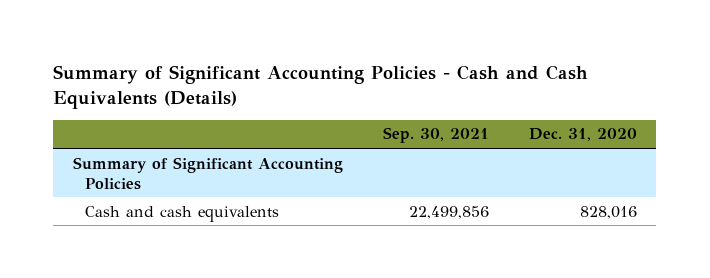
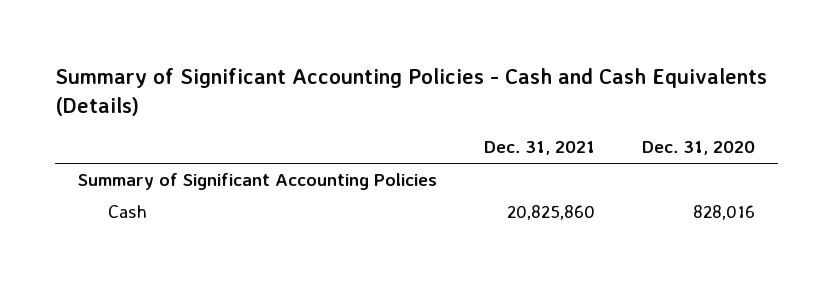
[382,127,489,144] Sep. 30, 2021 -> none
none -> [484,141,596,156] Dec. 31, 2021
[84,205,279,222] Cash and cash equivalents -> [107,205,147,219] Cash

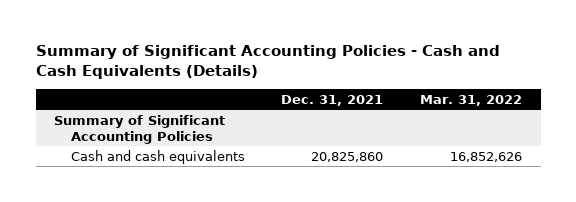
[641,141,755,156] Dec. 31, 2020 -> none
none -> [420,95,523,107] Mar. 31, 2022
[107,205,147,219] Cash -> [70,149,245,164] Cash and cash equivalents

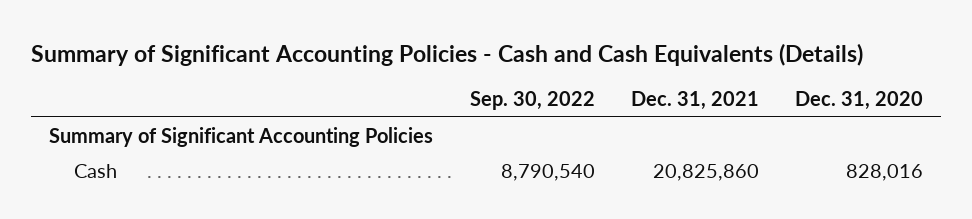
[420,95,523,107] Mar. 31, 2022 -> none
none -> [469,91,595,111] Sep. 30, 2022
none -> [795,91,924,111] Dec. 31, 2020
[70,149,245,164] Cash and cash equivalents -> [74,163,118,178] Cash

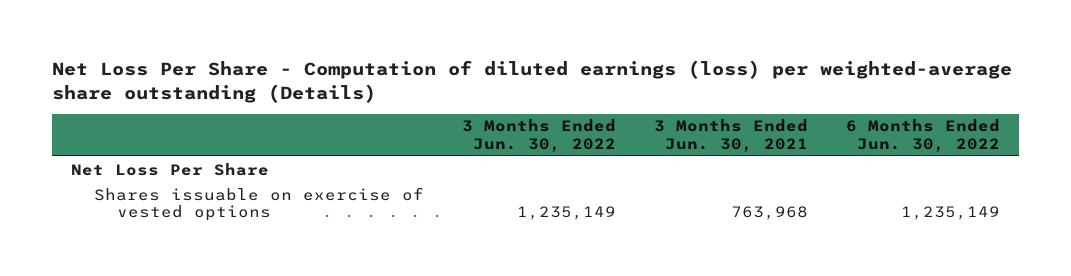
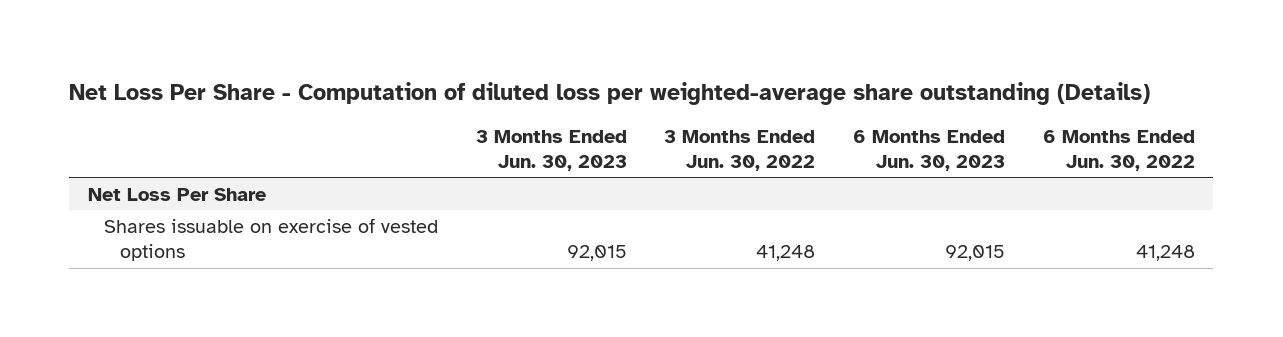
[51,60,1012,103] Net Loss Per Share - Computation of diluted earnings (loss) per weighted-average share outstanding (Details) -> [69,81,1151,105] Net Loss Per Share - Computation of diluted loss per weighted-average share outstanding (Details)
[653,119,808,152] 3 Months Ended Jun. 30, 2021 -> none
none -> [475,129,627,171] 3 Months Ended Jun. 30, 2023
none -> [852,129,1005,171] 6 Months Ended Jun. 30, 2023
[516,206,616,221] 1,235,149 -> [756,245,816,262] 41,248
[900,206,1000,221] 1,235,149 -> [1135,245,1195,262] 41,248

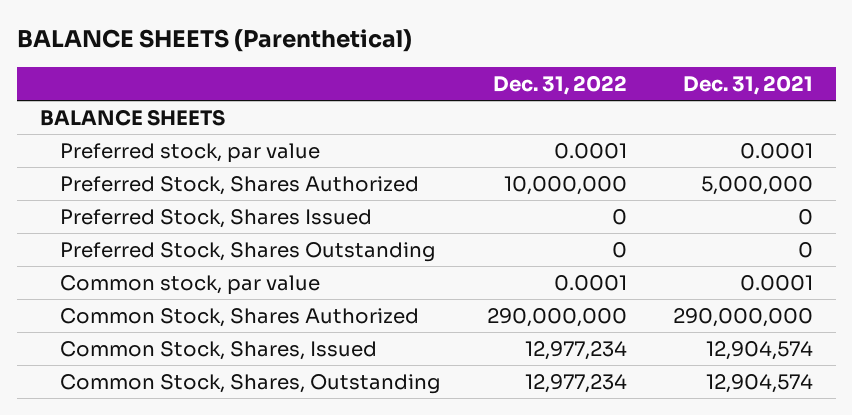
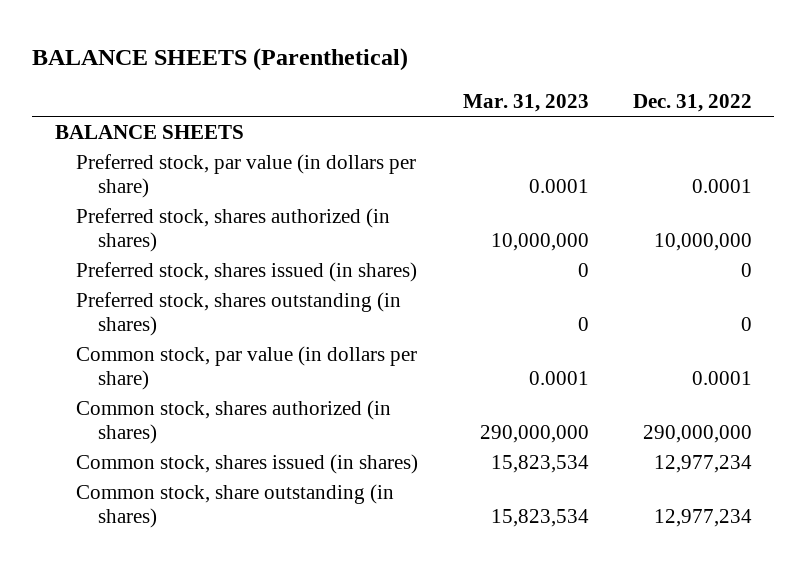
[682,75,813,96] Dec. 31, 2021 -> none
none -> [462,93,589,112] Mar. 31, 2023
[59,142,320,163] Preferred stock, par value -> [76,153,417,199] Preferred stock, par value (in dollars per share)
[59,175,419,195] Preferred Stock, Shares Authorized -> [76,207,391,253] Preferred stock, shares authorized (in shares)
[59,208,372,228] Preferred Stock, Shares Issued -> [76,261,418,282] Preferred stock, shares issued (in shares)
[59,241,436,262] Preferred Stock, Shares Outstanding -> [76,291,402,337] Preferred stock, shares outstanding (in shares)
[59,274,320,295] Common stock, par value -> [76,345,418,391] Common stock, par value (in dollars per share)
[59,307,419,327] Common Stock, Shares Authorized -> [76,399,392,445] Common stock, shares authorized (in shares)
[59,340,377,360] Common Stock, Shares, Issued -> [76,453,419,474] Common stock, shares issued (in shares)
[59,373,441,394] Common Stock, Shares, Outstanding -> [76,483,395,529] Common stock, share outstanding (in shares)

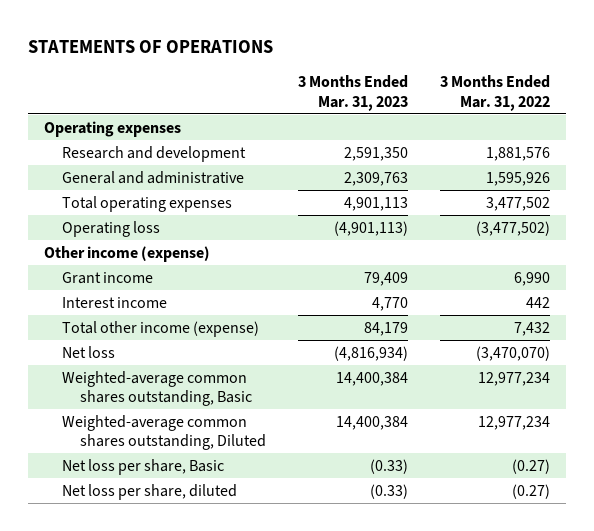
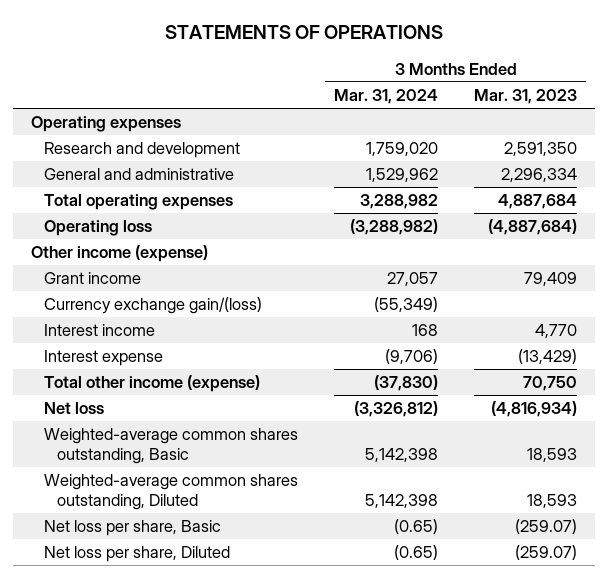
[439,75,550,111] 3 Months Ended Mar. 31, 2022 -> none
none -> [334,89,439,105] Mar. 31, 2024
[344,171,409,186] 2,309,763 -> [501,168,578,183] 2,296,334
[344,196,409,211] 4,901,113 -> [498,194,578,210] 4,887,684
[334,220,409,236] (4,901,113) -> [488,219,578,236] (4,887,684)
none -> [44,297,263,315] Currency exchange gain/(loss)
none -> [44,350,164,367] Interest expense
[364,321,409,336] 84,179 -> [523,376,578,392] 70,750
[336,371,409,386] 14,400,384 -> [527,447,578,462] 18,593
[336,415,409,430] 14,400,384 -> [527,493,578,508] 18,593
[370,458,409,474] (0.33) -> [515,519,578,535] (259.07)
[62,483,238,500] Net loss per share, diluted -> [44,546,231,563] Net loss per share, Diluted
[370,483,409,499] (0.33) -> [515,545,578,561] (259.07)

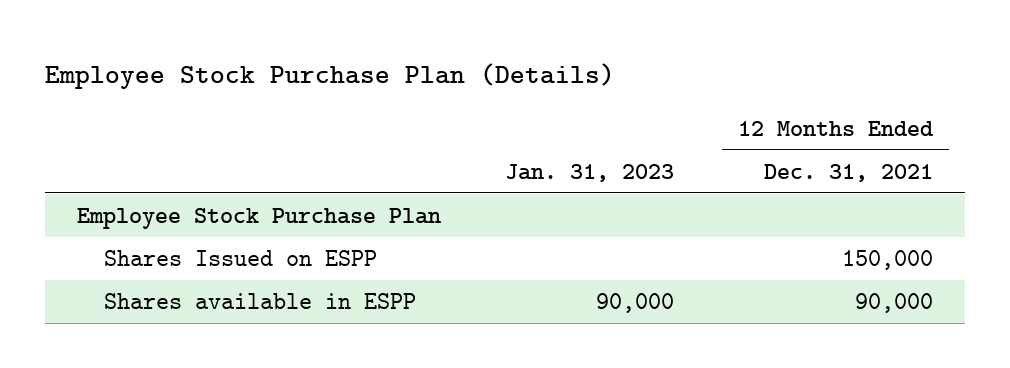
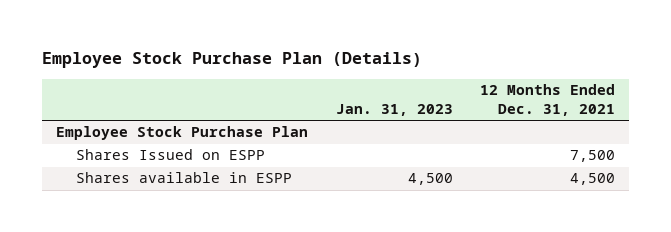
[842,249,934,270] 150,000 -> [570,150,616,163] 7,500
[596,292,675,313] 90,000 -> [407,173,453,186] 4,500
[855,292,934,313] 90,000 -> [570,173,616,186] 4,500

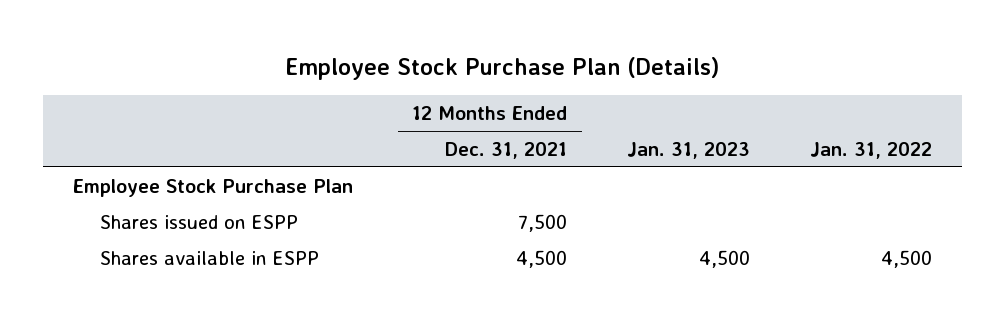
none -> [809,141,932,159] Jan. 31, 2022
[75,149,265,161] Shares Issued on ESPP -> [100,214,299,229] Shares issued on ESPP

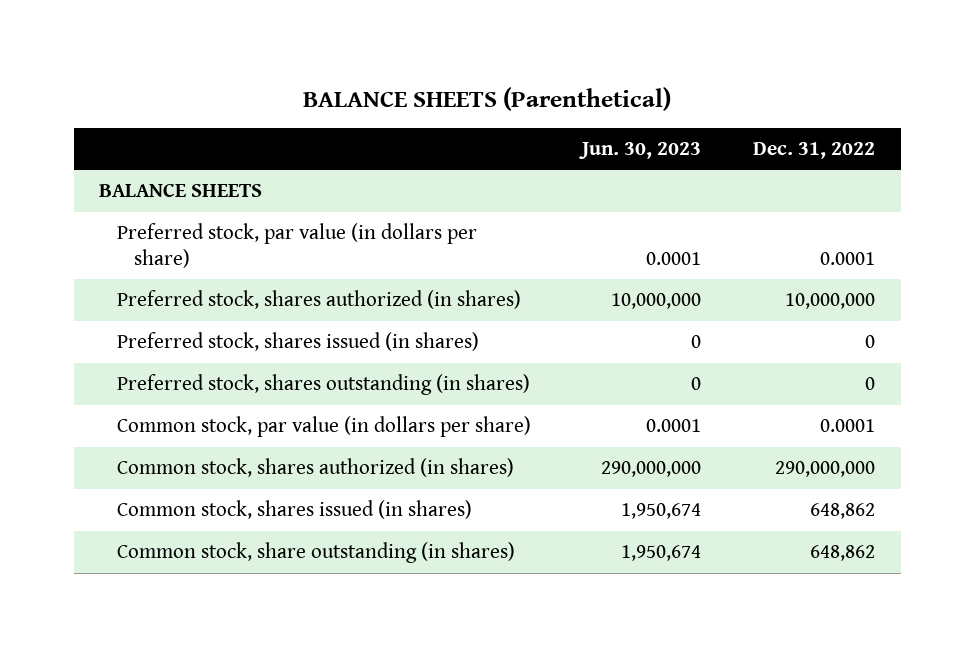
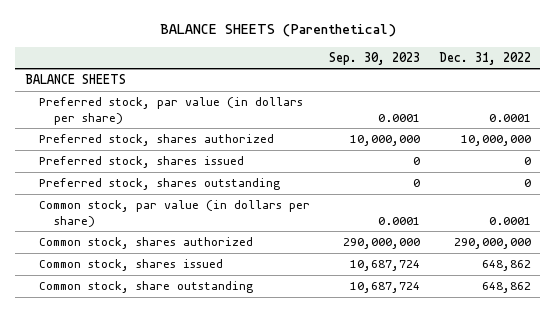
[579,142,702,160] Jun. 30, 2023 -> none
none -> [329,51,421,65] Sep. 30, 2023
[116,290,521,310] Preferred stock, shares authorized (in shares) -> [39,134,275,147] Preferred stock, shares authorized
[116,332,479,352] Preferred stock, shares issued (in shares) -> [39,156,245,169] Preferred stock, shares issued
[116,374,530,396] Preferred stock, shares outstanding (in shares) -> [39,178,281,191] Preferred stock, shares outstanding
[116,458,514,478] Common stock, shares authorized (in shares) -> [39,237,254,250] Common stock, shares authorized
[116,500,472,520] Common stock, shares issued (in shares) -> [39,259,224,272] Common stock, shares issued
[116,542,515,564] Common stock, share outstanding (in shares) -> [39,281,254,294] Common stock, share outstanding

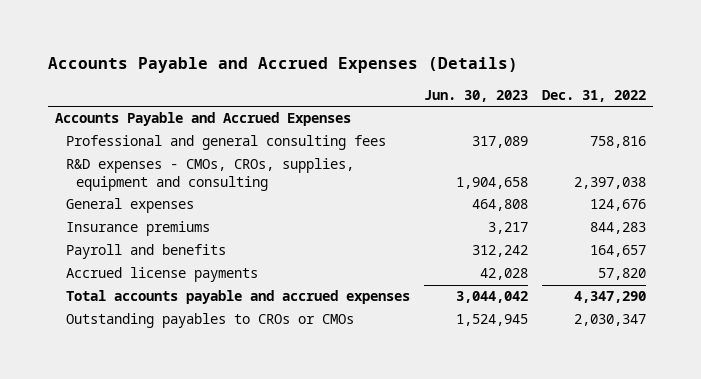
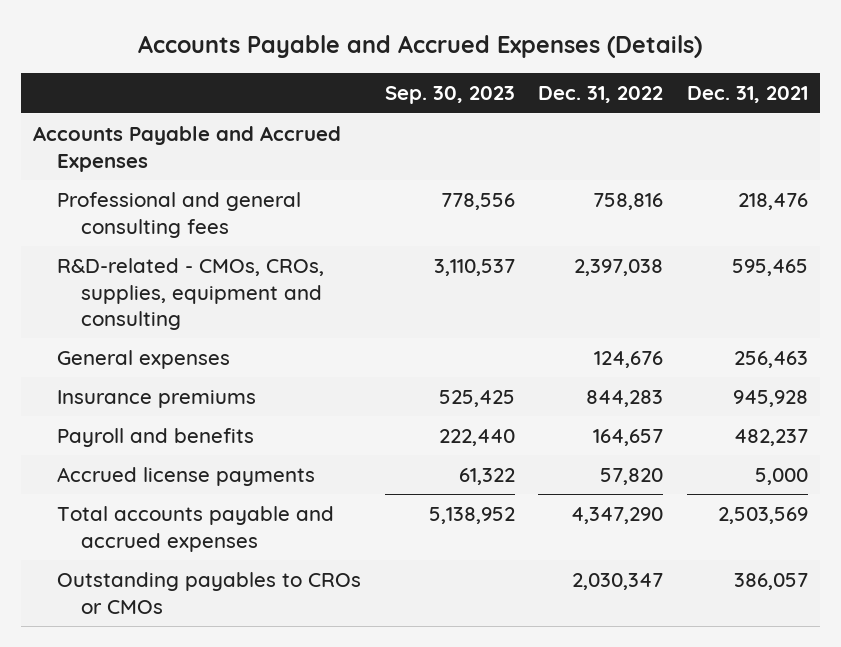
[423,89,528,102] Jun. 30, 2023 -> none
none -> [384,86,515,105] Sep. 30, 2023
none -> [686,86,808,104] Dec. 31, 2021
[65,158,354,191] R&D expenses - CMOs, CROs, supplies, equipment and consulting -> [56,257,324,331] R&D-related - CMOs, CROs, supplies, equipment and consulting

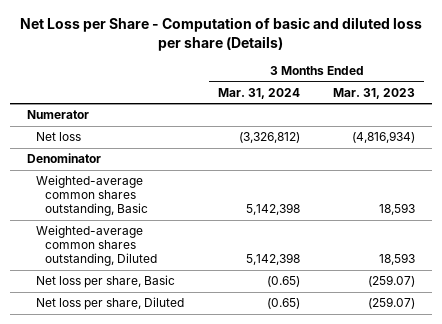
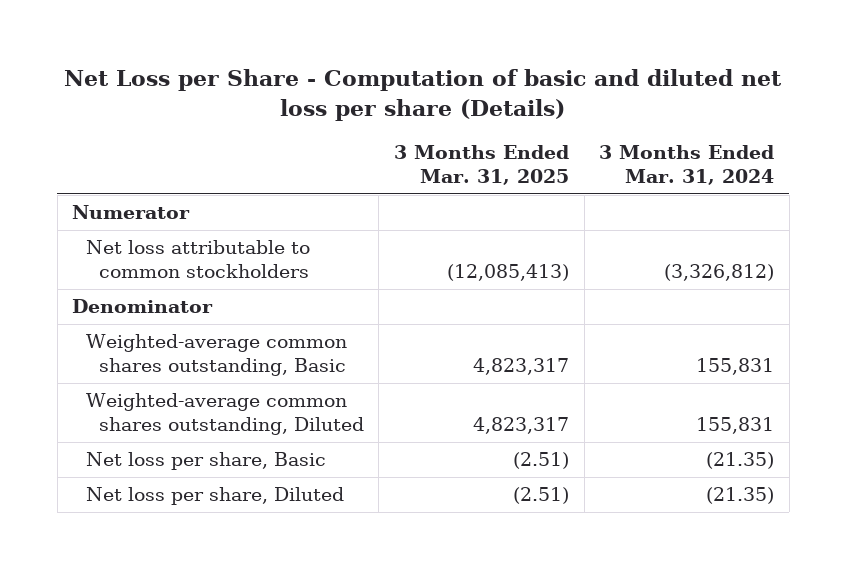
[20,16,423,51] Net Loss per Share - Computation of basic and diluted loss per share (Details) -> [64,69,783,121] Net Loss per Share - Computation of basic and diluted net loss per share (Details)
[333,87,416,99] Mar. 31, 2023 -> none
none -> [394,144,570,185] 3 Months Ended Mar. 31, 2025
[35,132,81,142] Net loss -> [85,240,310,279] Net loss attributable to common stockholders
[245,203,300,216] 5,142,398 -> [696,358,775,376] 155,831
[245,253,300,266] 5,142,398 -> [696,417,775,435] 155,831
[266,276,300,288] (0.65) -> [706,452,775,470] (21.35)
[266,298,300,310] (0.65) -> [706,487,775,505] (21.35)

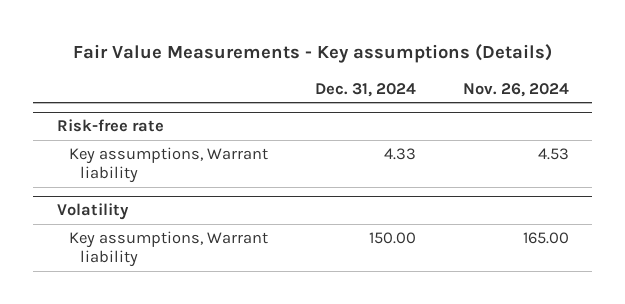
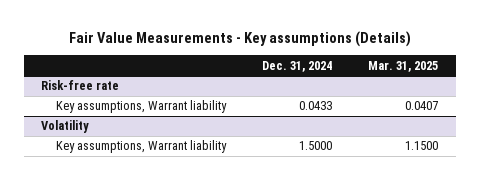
[462,82,569,97] Nov. 26, 2024 -> none
none -> [367,60,438,72] Mar. 31, 2025
[383,147,416,160] 4.33 -> [299,101,333,111] 0.0433
[368,231,416,244] 150.00 -> [299,141,333,151] 1.5000

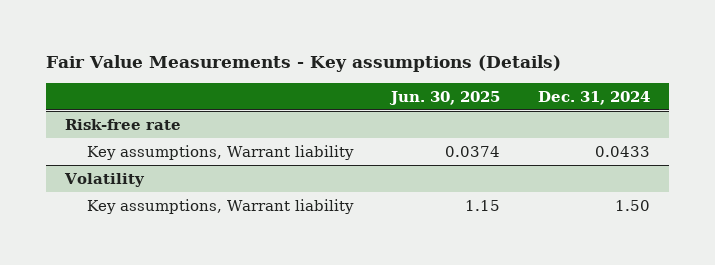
[367,60,438,72] Mar. 31, 2025 -> none
none -> [388,90,500,105] Jun. 30, 2025
[299,141,333,151] 1.5000 -> [614,199,650,211] 1.50

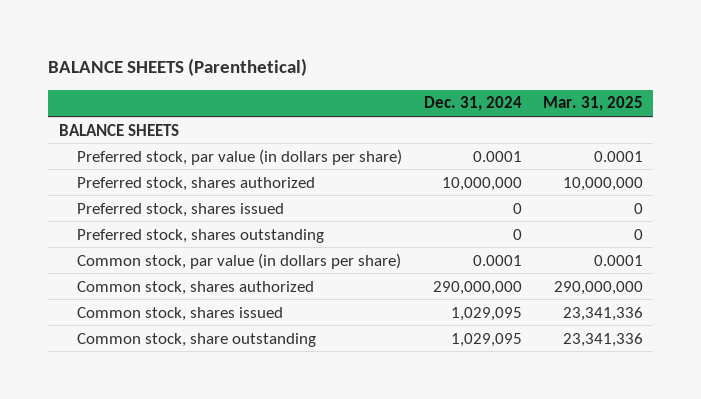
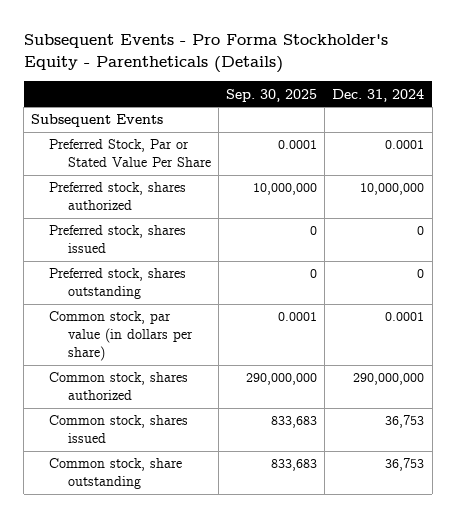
[48,58,308,77] BALANCE SHEETS (Parenthetical) -> [23,34,388,74] Subsequent Events - Pro Forma Stockholder's Equity - Parentheticals (Details)
[542,96,643,112] Mar. 31, 2025 -> none
none -> [225,88,317,102] Sep. 30, 2025
[58,123,179,136] BALANCE SHEETS -> none
none -> [31,114,164,128] Subsequent Events
[77,148,403,165] Preferred stock, par value (in dollars per share) -> [49,139,211,168] Preferred Stock, Par or Stated Value Per Share
[450,306,522,321] 1,029,095 -> [385,415,425,429] 36,753
[450,332,522,347] 1,029,095 -> [385,458,425,472] 36,753

